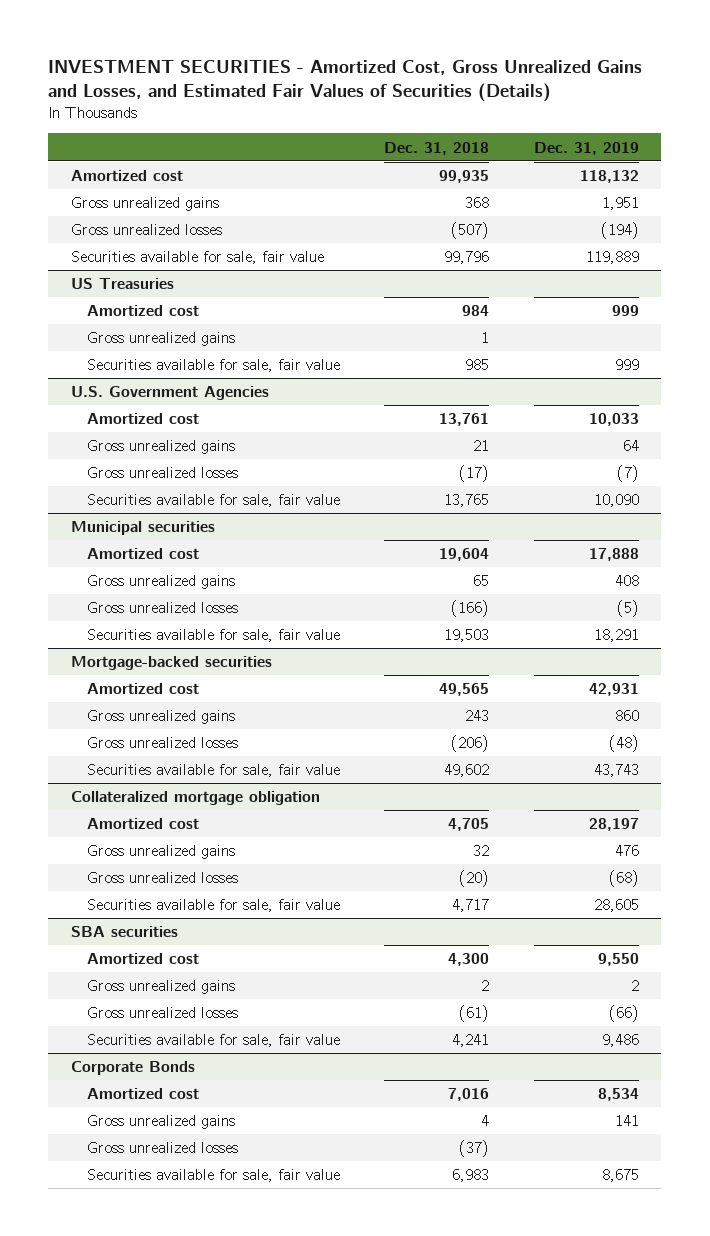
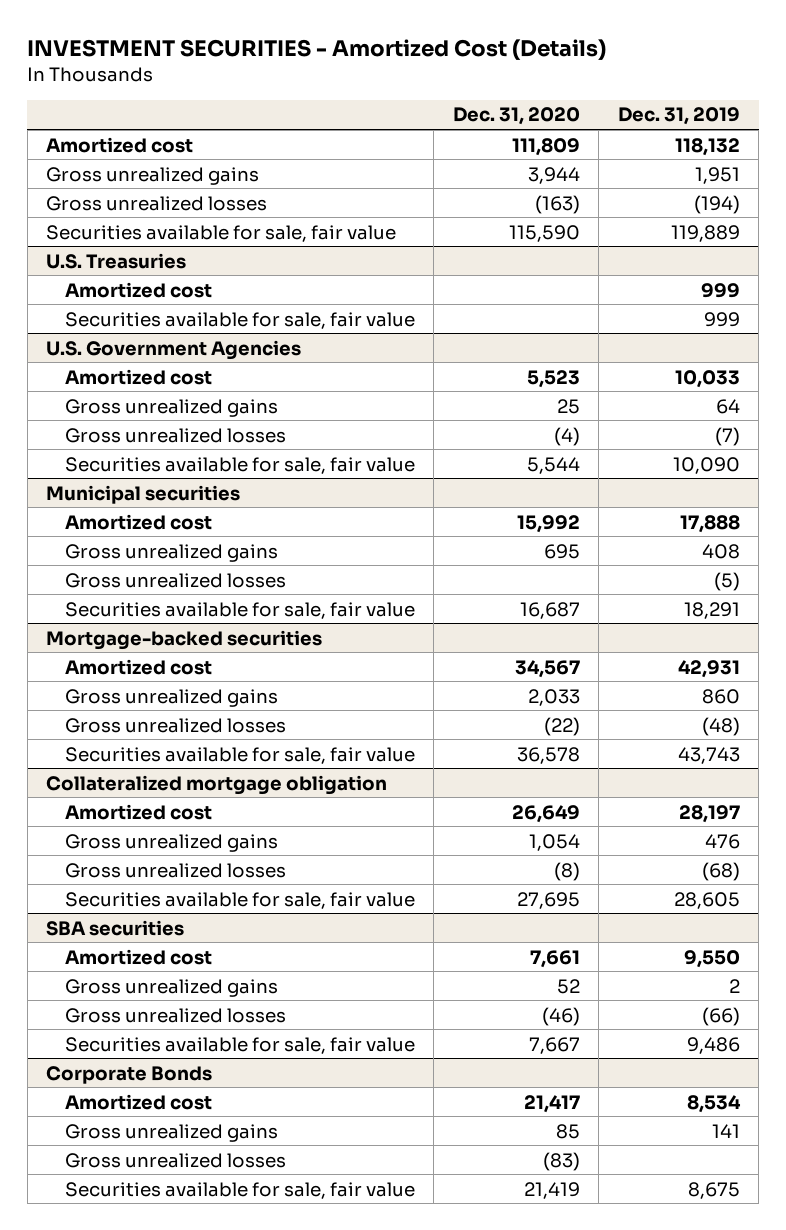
[48,59,643,102] INVESTMENT SECURITIES - Amortized Cost, Gross Unrealized Gains and Losses, and Estimated Fair Values of Securities (Details) -> [27,39,607,61] INVESTMENT SECURITIES - Amortized Cost (Details)
[384,141,490,155] Dec. 31, 2018 -> none
none -> [452,107,580,126] Dec. 31, 2020
[70,278,174,290] US Treasuries -> [46,252,187,269] U.S. Treasuries
[86,332,235,347] Gross unrealized gains -> none

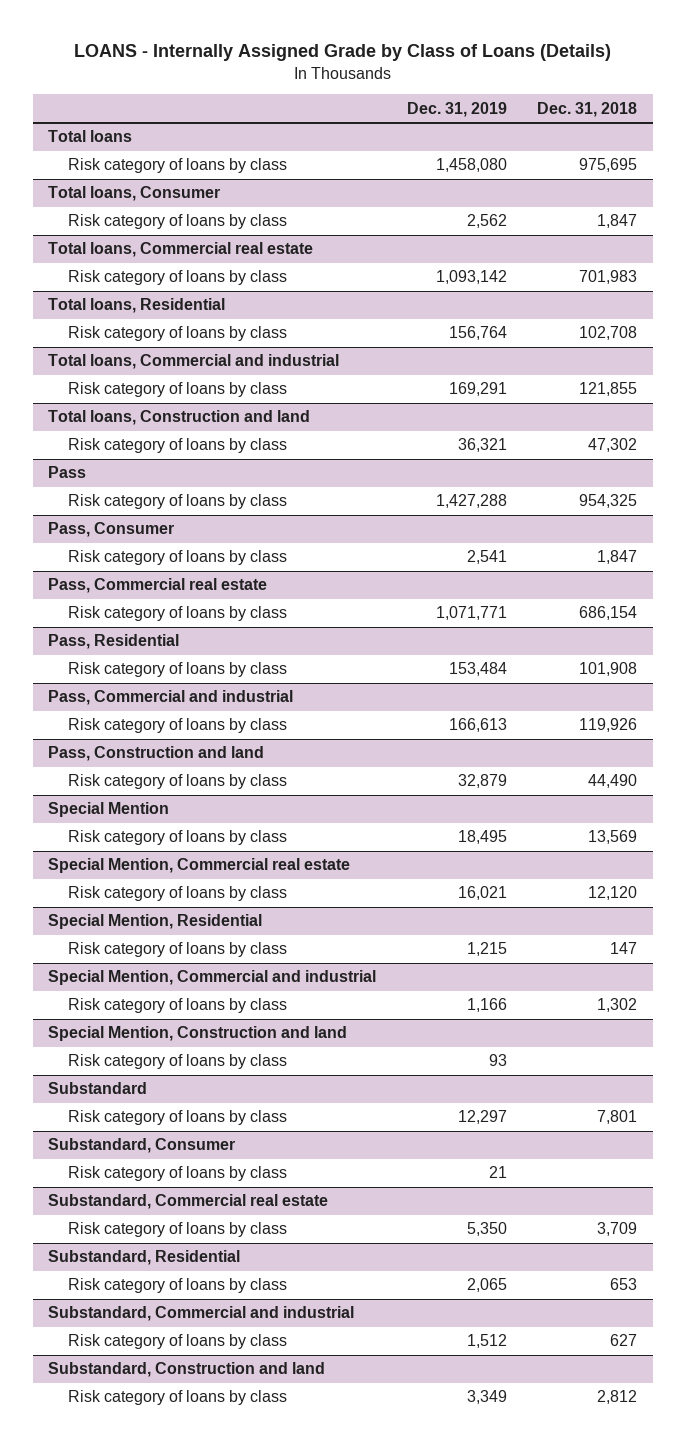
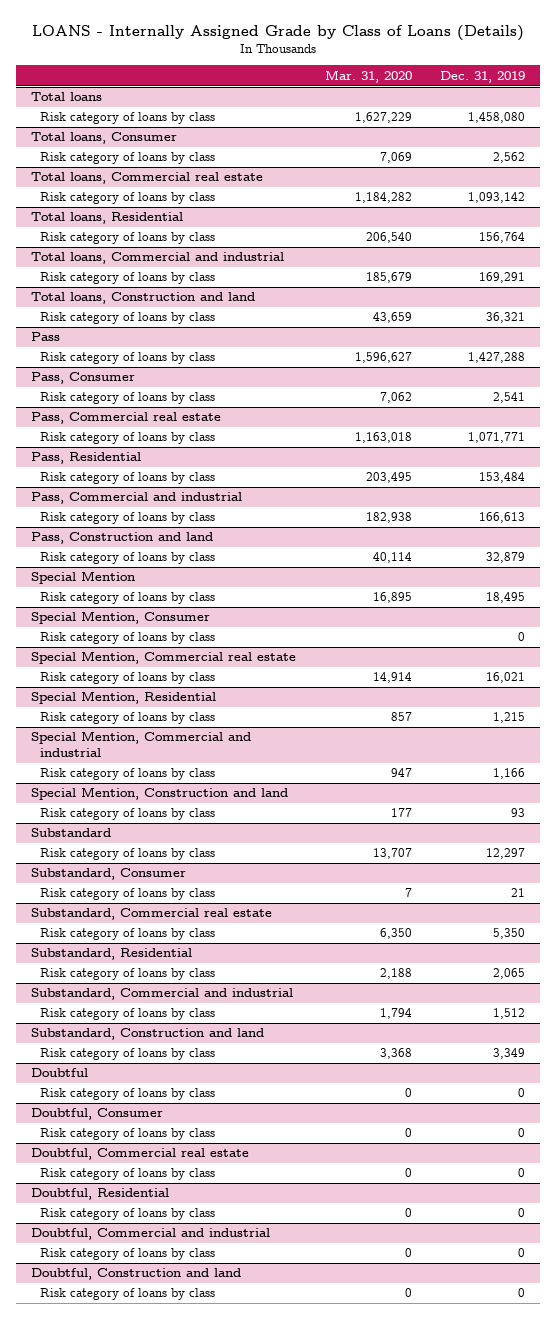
[537,101,638,117] Dec. 31, 2018 -> none
none -> [324,69,412,83] Mar. 31, 2020
none -> [30,611,210,625] Special Mention, Consumer
none -> [40,632,216,645] Risk category of loans by class
none -> [30,1068,88,1078] Doubtful
none -> [40,1088,216,1101] Risk category of loans by class
none -> [30,1108,163,1121] Doubtful, Consumer
none -> [40,1128,216,1141] Risk category of loans by class
none -> [30,1148,249,1161] Doubtful, Commercial real estate
none -> [40,1168,216,1181] Risk category of loans by class
none -> [30,1188,169,1201] Doubtful, Residential
none -> [40,1208,216,1221] Risk category of loans by class
none -> [30,1228,270,1241] Doubtful, Commercial and industrial
none -> [40,1248,216,1261] Risk category of loans by class
none -> [30,1268,241,1281] Doubtful, Construction and land
none -> [40,1288,216,1301] Risk category of loans by class

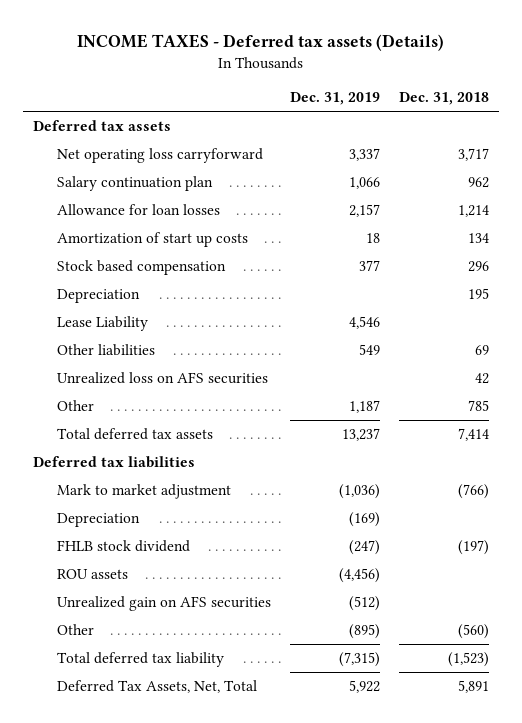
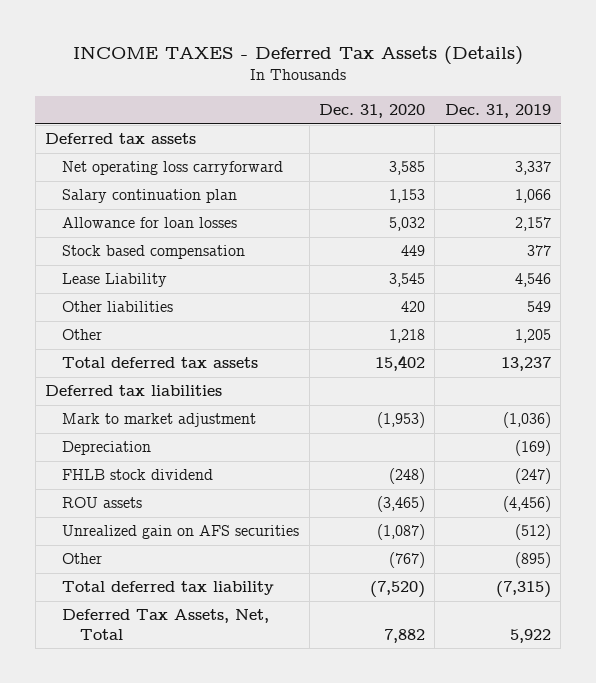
[77,34,445,52] INCOME TAXES - Deferred tax assets (Details) -> [72,46,523,66] INCOME TAXES - Deferred Tax Assets (Details)
[399,92,490,106] Dec. 31, 2018 -> none
none -> [319,104,426,119] Dec. 31, 2020
[57,231,249,247] Amortization of start up costs -> none
[57,288,141,303] Depreciation -> none
[57,371,269,384] Unrealized loss on AFS securities -> none
[349,399,381,413] 1,187 -> [514,329,551,344] 1,205

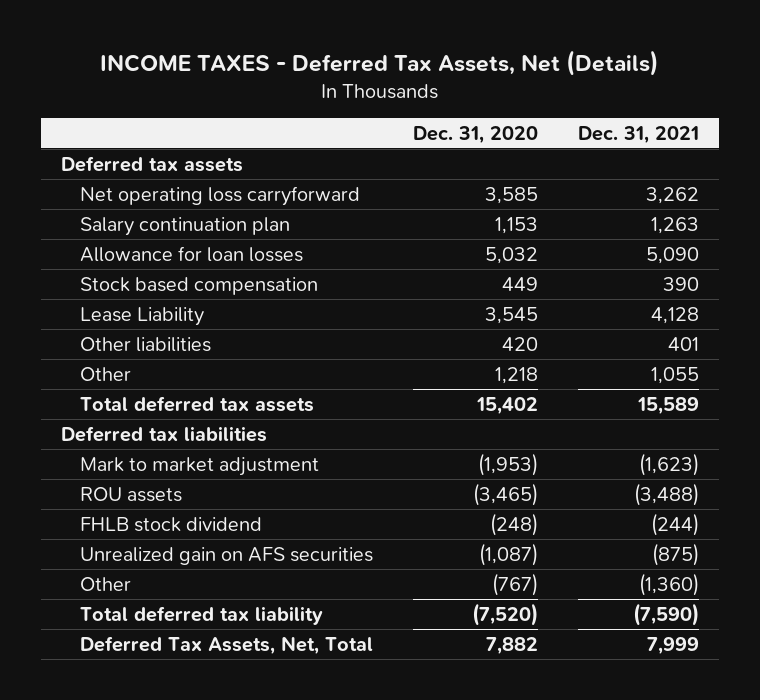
[72,46,523,66] INCOME TAXES - Deferred Tax Assets (Details) -> [99,50,659,77] INCOME TAXES - Deferred Tax Assets, Net (Details)
[444,104,551,119] Dec. 31, 2019 -> none
none -> [578,125,700,144] Dec. 31, 2021
[62,441,152,456] Depreciation -> none
[62,469,214,481] FHLB stock dividend -> [79,516,262,532] FHLB stock dividend

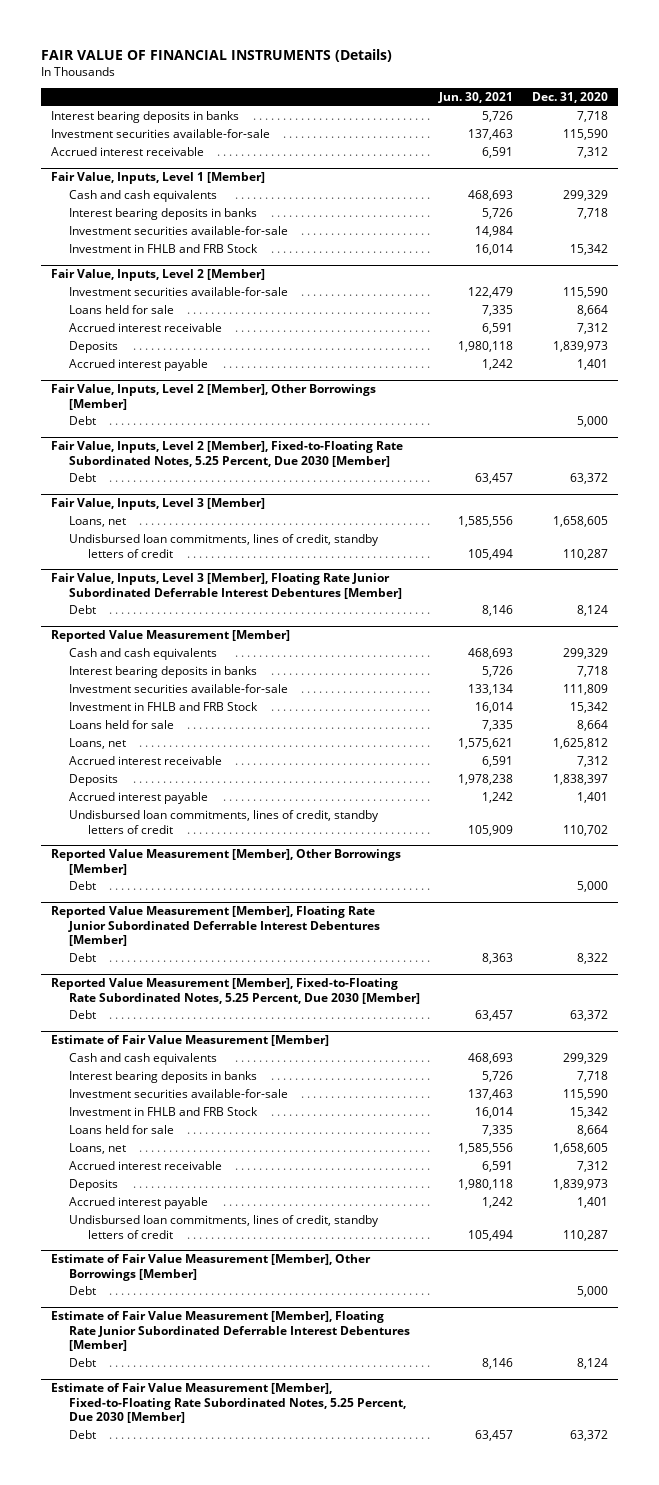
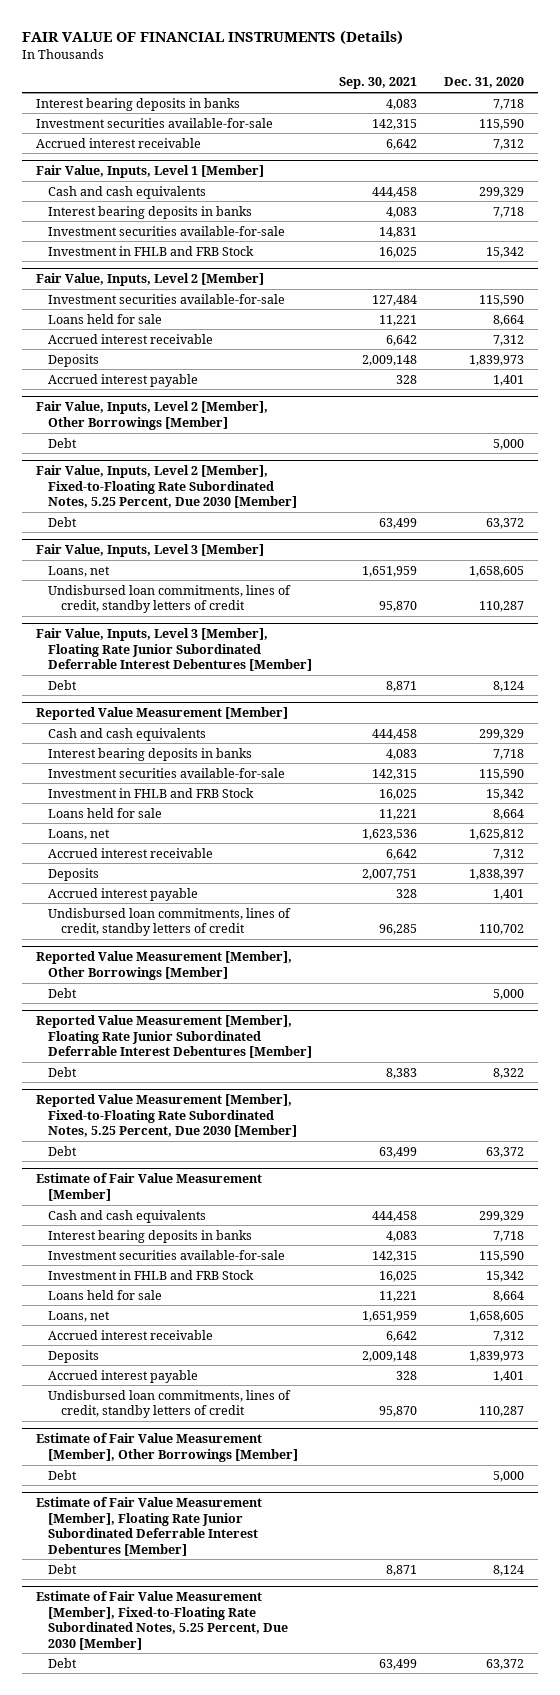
[438,92,514,104] Jun. 30, 2021 -> none
none -> [339,77,418,90] Sep. 30, 2021
[563,684,609,696] 111,809 -> [479,768,525,780] 115,590

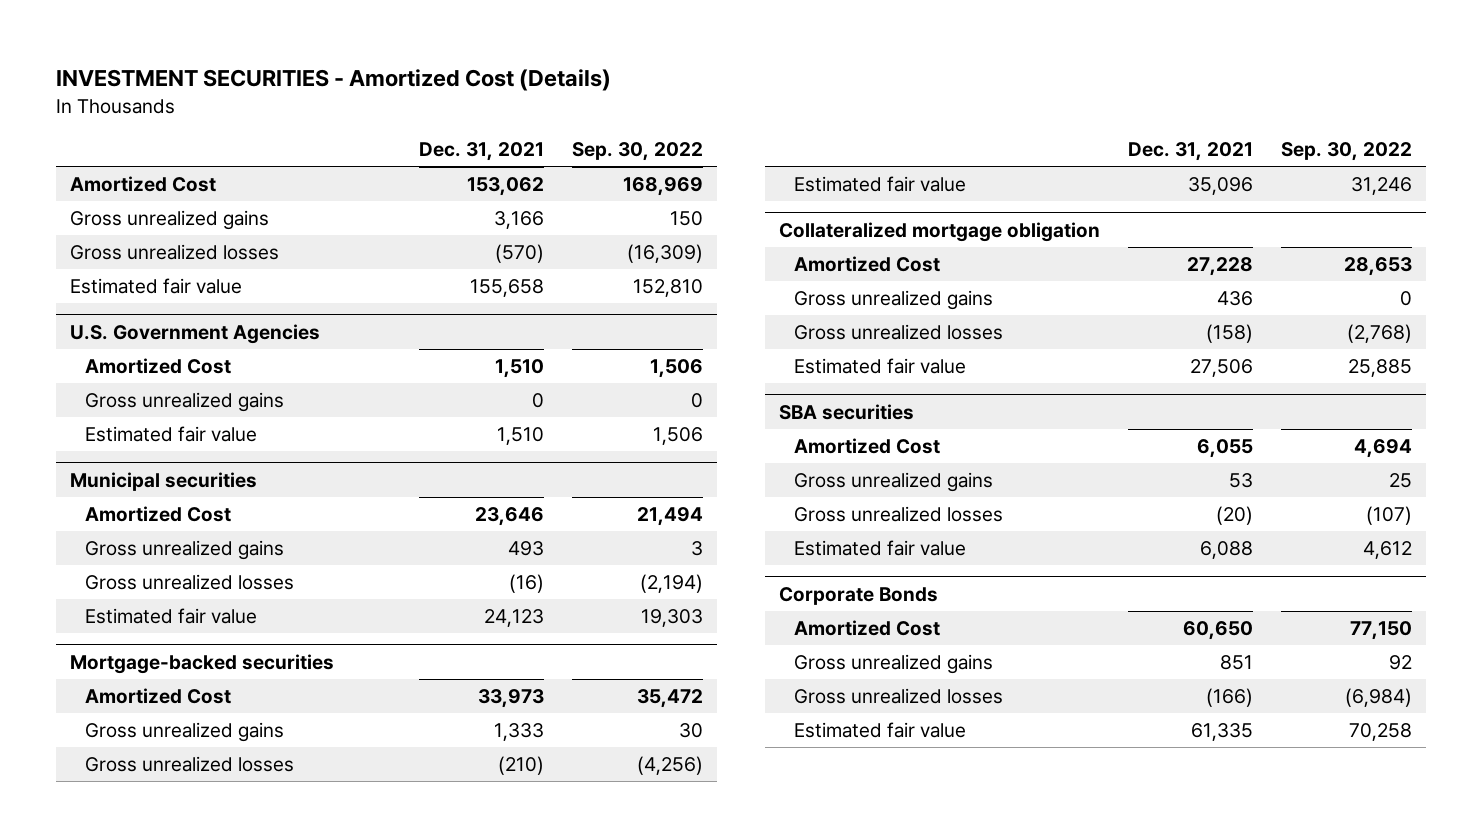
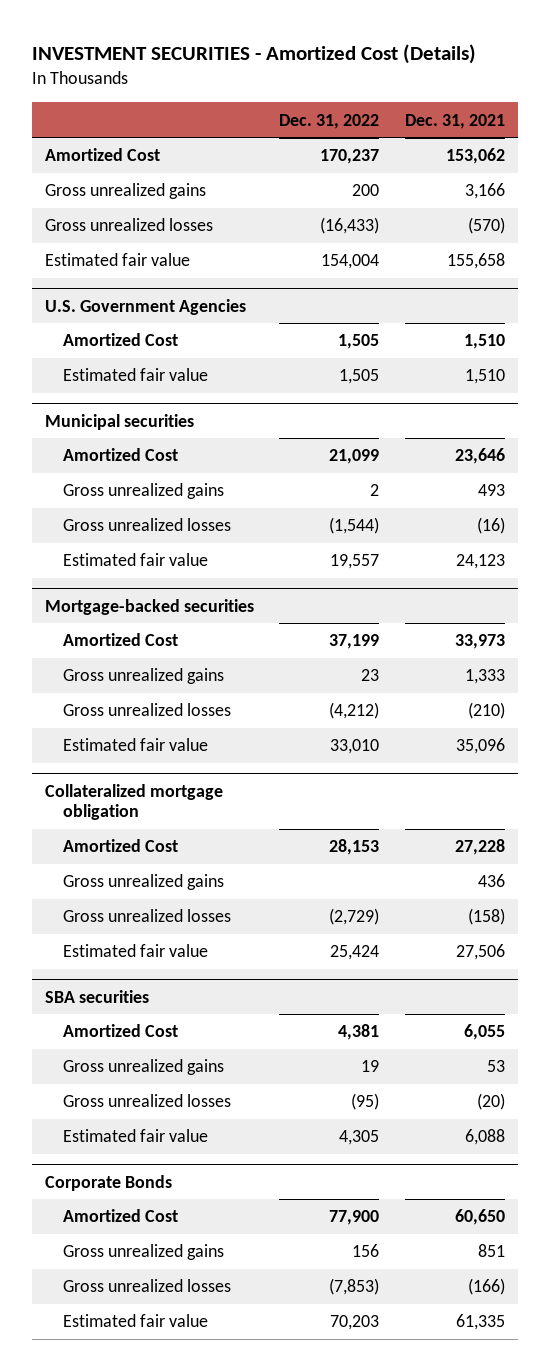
[571,142,703,162] Sep. 30, 2022 -> none
none -> [279,113,380,129] Dec. 31, 2022
[84,392,284,413] Gross unrealized gains -> none

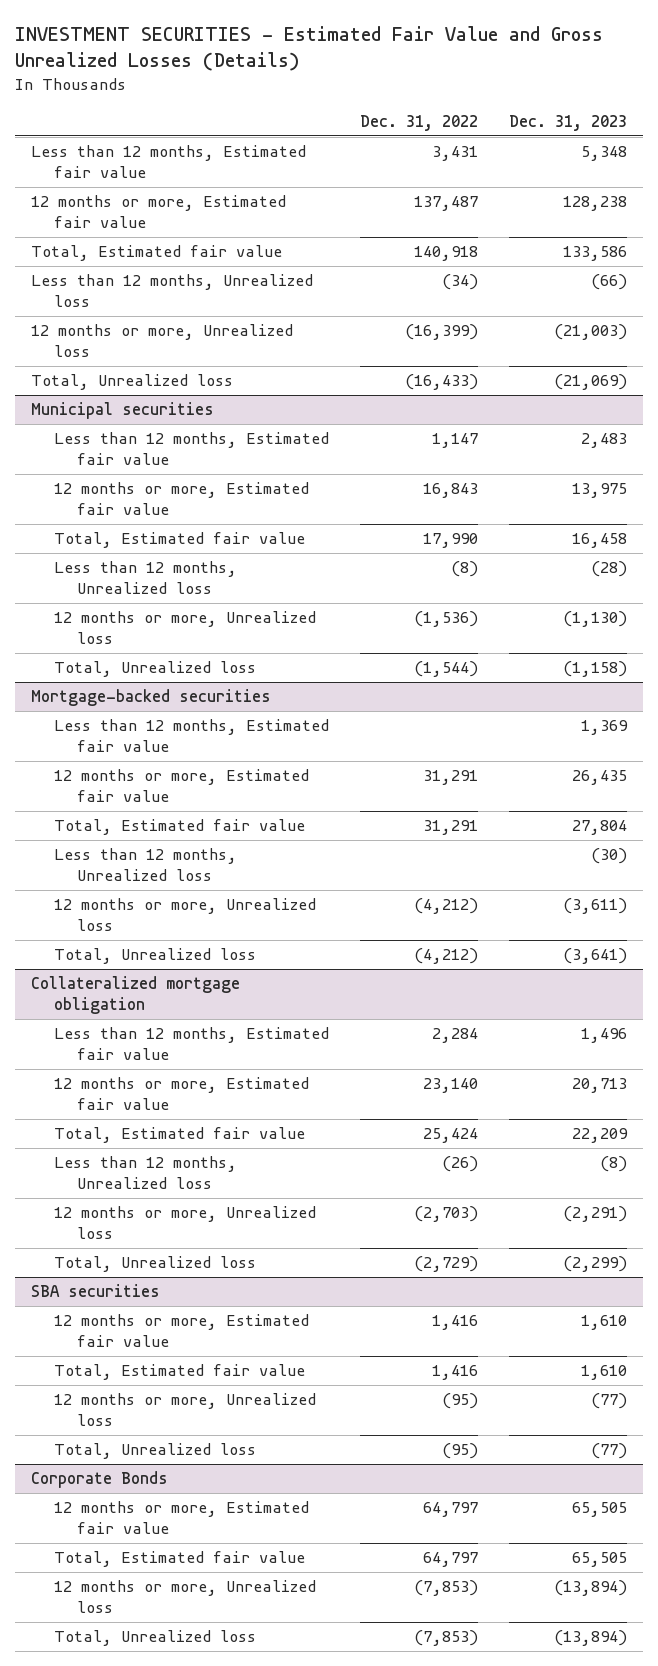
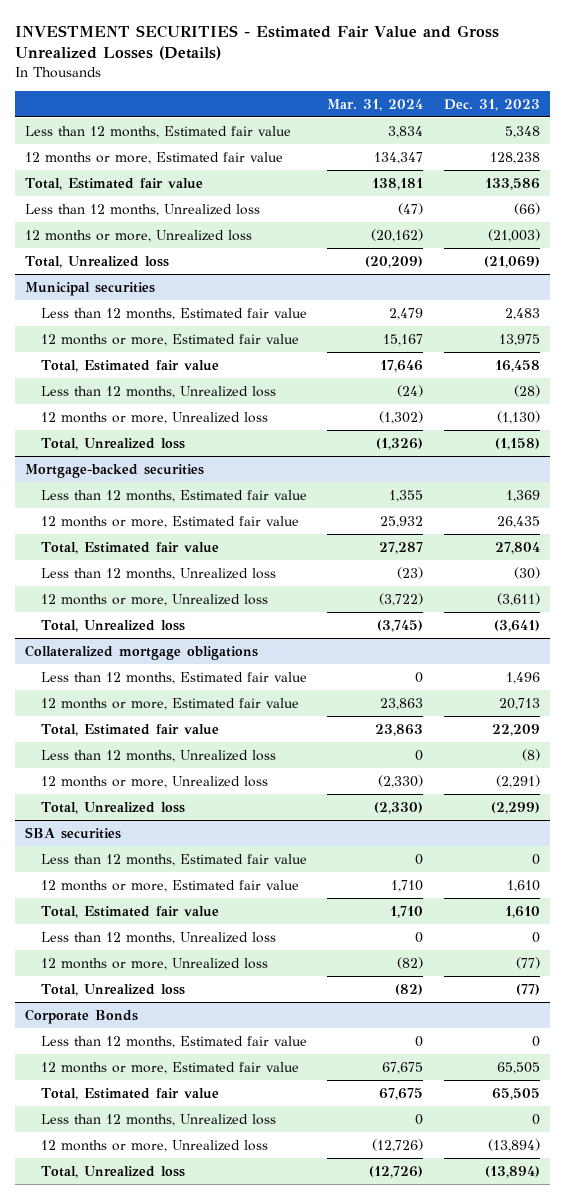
[360,115,479,132] Dec. 31, 2022 -> none
none -> [327,98,424,111] Mar. 31, 2024
[30,976,240,1015] Collateralized mortgage obligation -> [25,644,259,660] Collateralized mortgage obligations
none -> [40,853,307,866] Less than 12 months, Estimated fair value
none -> [40,931,276,944] Less than 12 months, Unrealized loss
none -> [40,1035,307,1048] Less than 12 months, Estimated fair value
none -> [40,1113,276,1126] Less than 12 months, Unrealized loss

